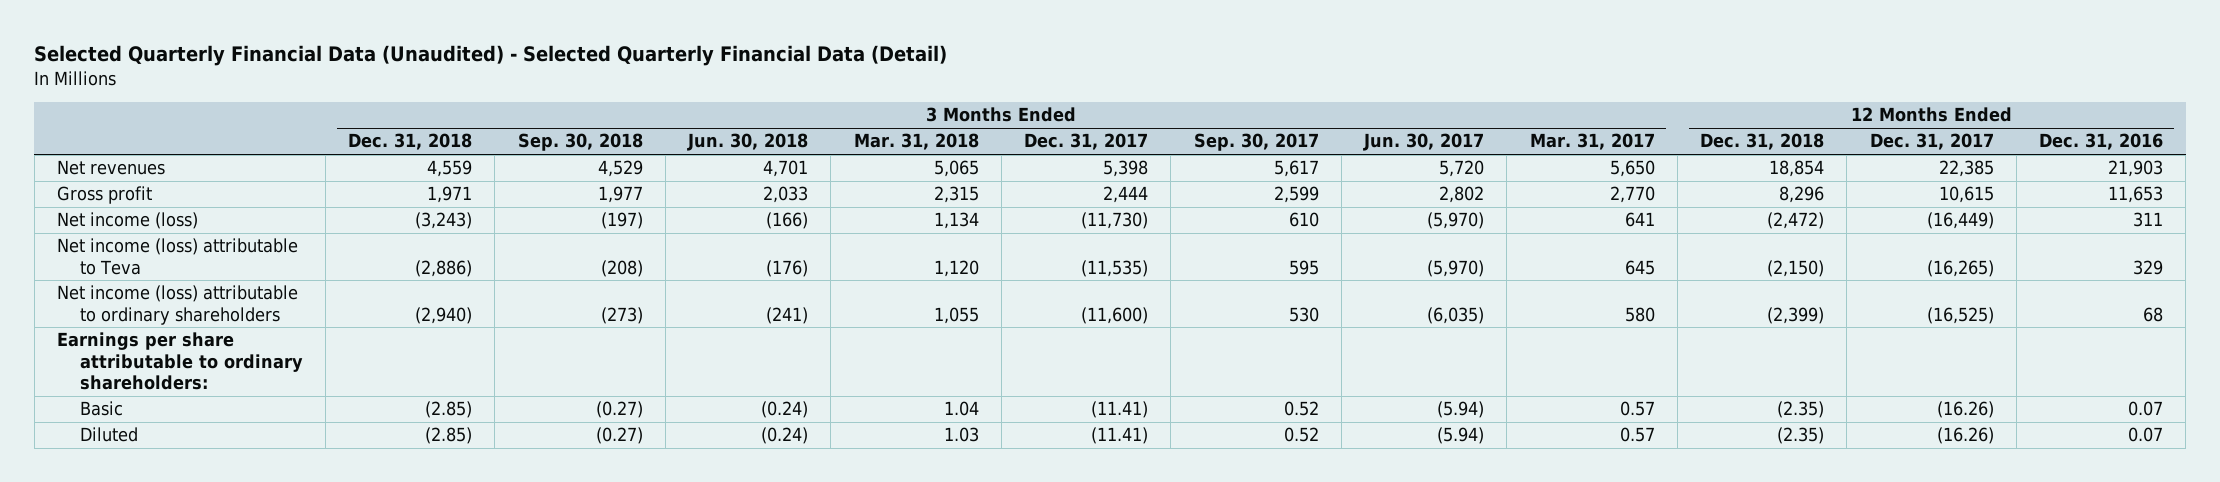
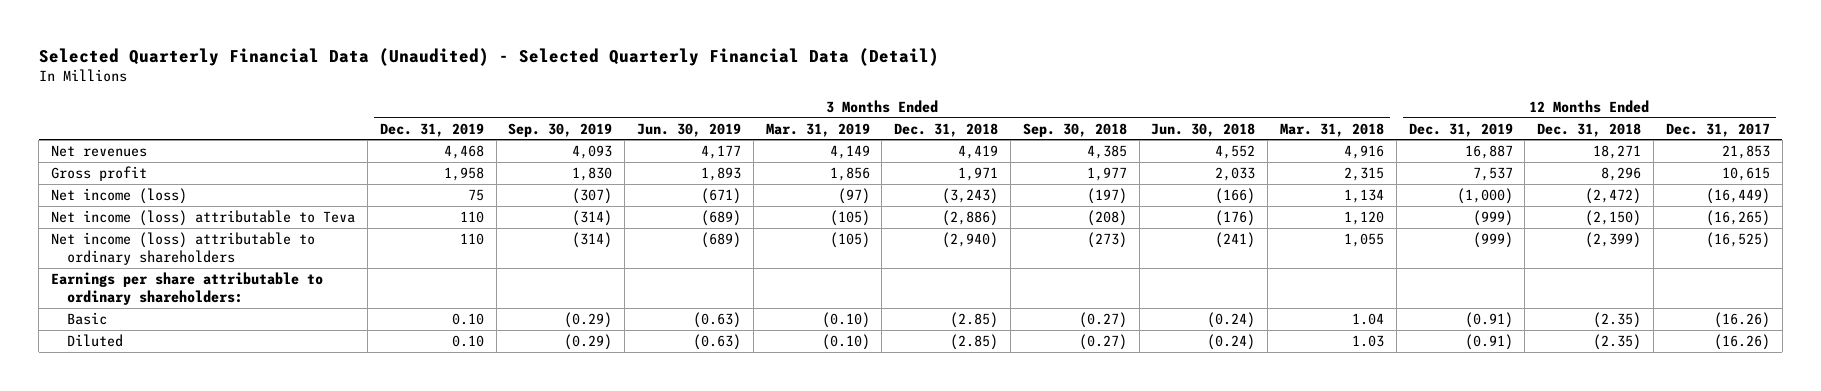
[1024,133,1149,151] Dec. 31, 2017 -> none
[1193,133,1319,152] Sep. 30, 2017 -> none
[1363,133,1485,152] Jun. 30, 2017 -> none
[1529,133,1655,151] Mar. 31, 2017 -> none
[2039,133,2164,151] Dec. 31, 2016 -> none
none -> [379,122,484,137] Dec. 31, 2019
none -> [508,122,613,137] Sep. 30, 2019
none -> [637,122,742,137] Jun. 30, 2019
none -> [765,122,870,137] Mar. 31, 2019
none -> [1408,122,1513,137] Dec. 31, 2019
[427,160,473,178] 4,559 -> [958,144,999,159] 4,419
[597,160,643,178] 4,529 -> [1086,144,1127,159] 4,385
[763,160,809,178] 4,701 -> [1215,144,1256,159] 4,552
[933,160,979,178] 5,065 -> [1344,144,1385,159] 4,916
[1769,160,1825,178] 18,854 -> [1593,144,1642,159] 18,271
[1938,160,1994,178] 22,385 -> [1721,144,1770,159] 21,853

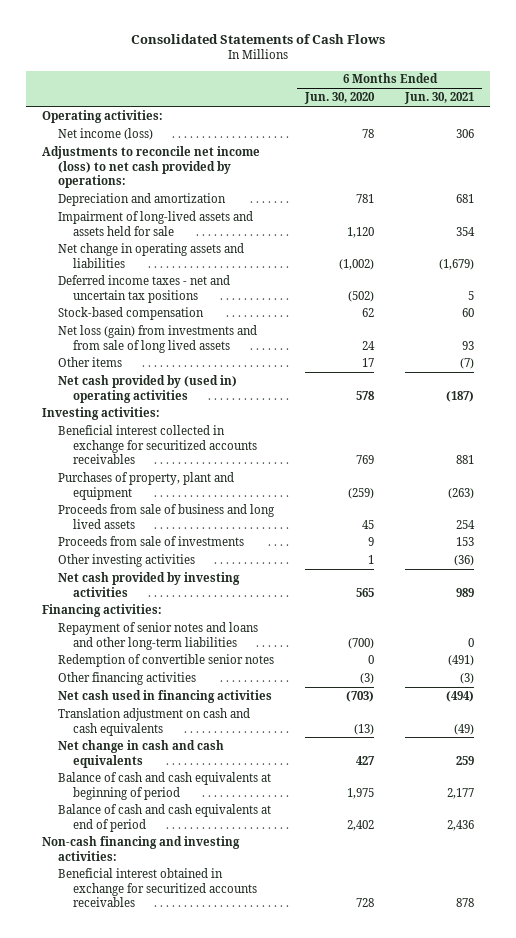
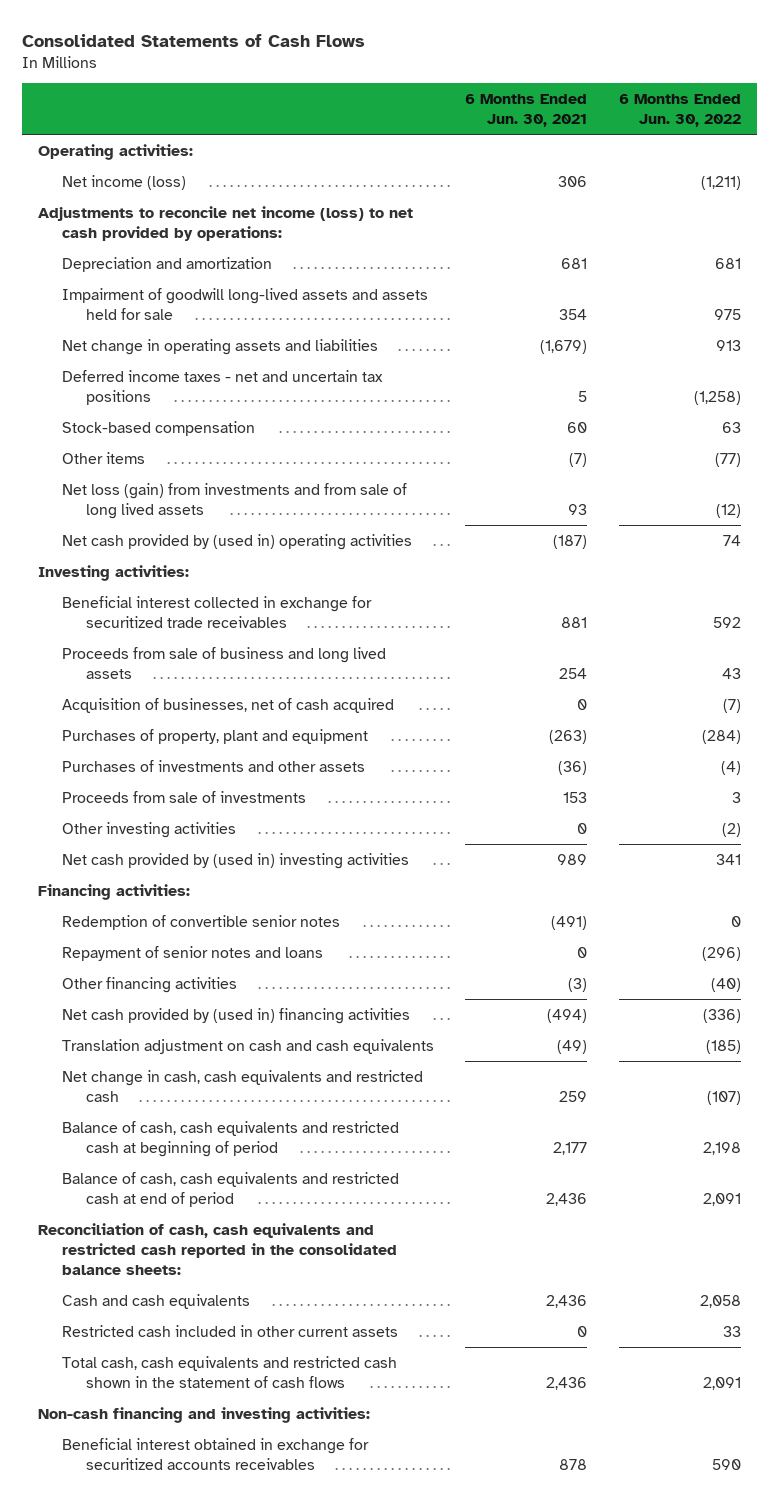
[304,92,376,105] Jun. 30, 2020 -> none
none -> [619,94,742,128] 6 Months Ended Jun. 30, 2022
[57,210,253,236] Impairment of long-lived assets and assets held for sale -> [61,287,428,320] Impairment of goodwill long-lived assets and assets held for sale
[57,324,257,353] Net loss (gain) from investments and from sale of long lived assets -> [61,482,407,519] Net loss (gain) from investments and from sale of long lived assets
[57,424,258,465] Beneficial interest collected in exchange for securitized accounts receivables -> [61,595,372,628] Beneficial interest collected in exchange for securitized trade receivables
none -> [61,697,394,713] Acquisition of businesses, net of cash acquired
[57,471,234,500] Purchases of property, plant and equipment -> [61,728,368,744] Purchases of property, plant and equipment
none -> [61,759,365,772] Purchases of investments and other assets
[454,554,475,566] (36) -> [577,822,588,834] 0
[57,571,240,597] Net cash provided by investing activities -> [61,852,409,869] Net cash provided by (used in) investing activities
[57,621,258,650] Repayment of senior notes and loans and other long-term liabilities -> none
none -> [61,945,323,961] Repayment of senior notes and loans
[57,689,272,703] Net cash used in financing activities -> [61,1007,410,1024] Net cash provided by (used in) financing activities
[57,739,224,768] Net change in cash and cash equivalents -> [61,1069,423,1102] Net change in cash, cash equivalents and restricted cash
[57,771,271,800] Balance of cash and cash equivalents at beginning of period -> [61,1120,399,1157] Balance of cash, cash equivalents and restricted cash at beginning of period
[57,803,271,832] Balance of cash and cash equivalents at end of period -> [61,1171,399,1207] Balance of cash, cash equivalents and restricted cash at end of period
none -> [37,1222,397,1275] Reconciliation of cash, cash equivalents and restricted cash reported in the consolidated balance sheets:
none -> [61,1293,250,1309] Cash and cash equivalents
none -> [61,1324,398,1337] Restricted cash included in other current assets
none -> [61,1355,397,1388] Total cash, cash equivalents and restricted cash shown in the statement of cash flows

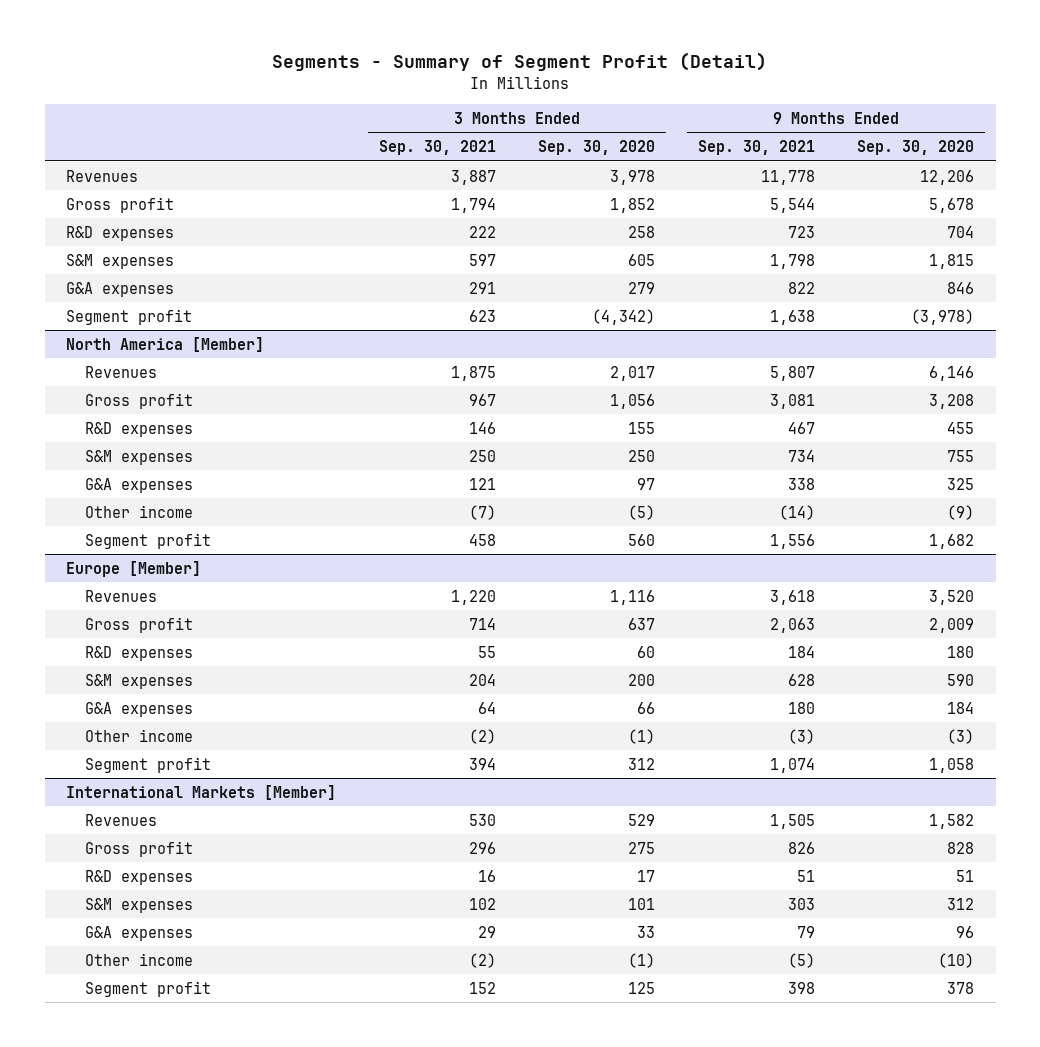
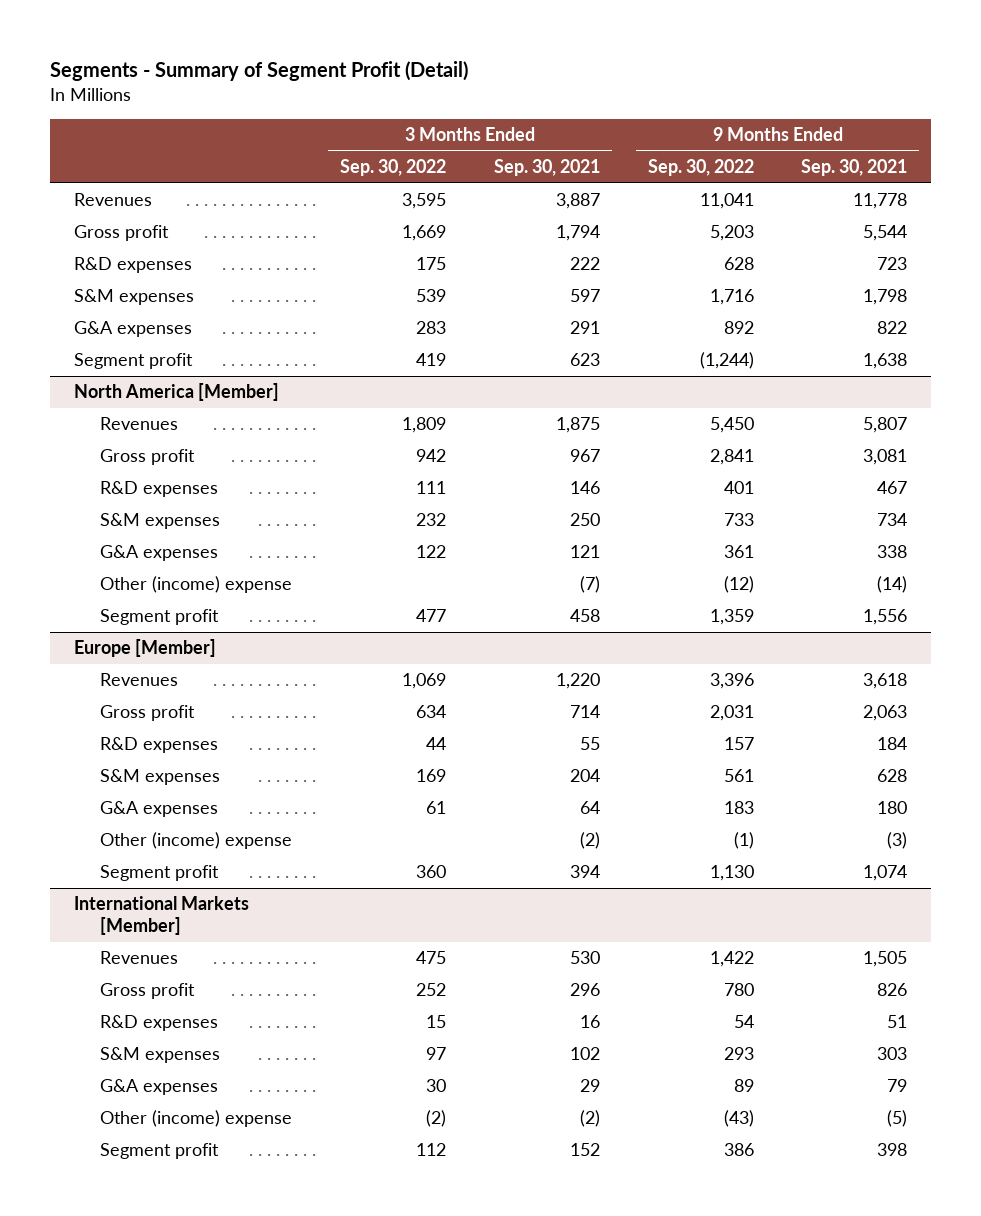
[538,140,656,156] Sep. 30, 2020 -> none
[857,140,975,156] Sep. 30, 2020 -> none
none -> [340,159,447,177] Sep. 30, 2022
none -> [647,159,754,177] Sep. 30, 2022
[85,504,194,518] Other income -> [100,576,293,594] Other (income) expense
[85,728,194,742] Other income -> [100,832,293,850] Other (income) expense
[85,952,194,966] Other income -> [100,1110,293,1128] Other (income) expense

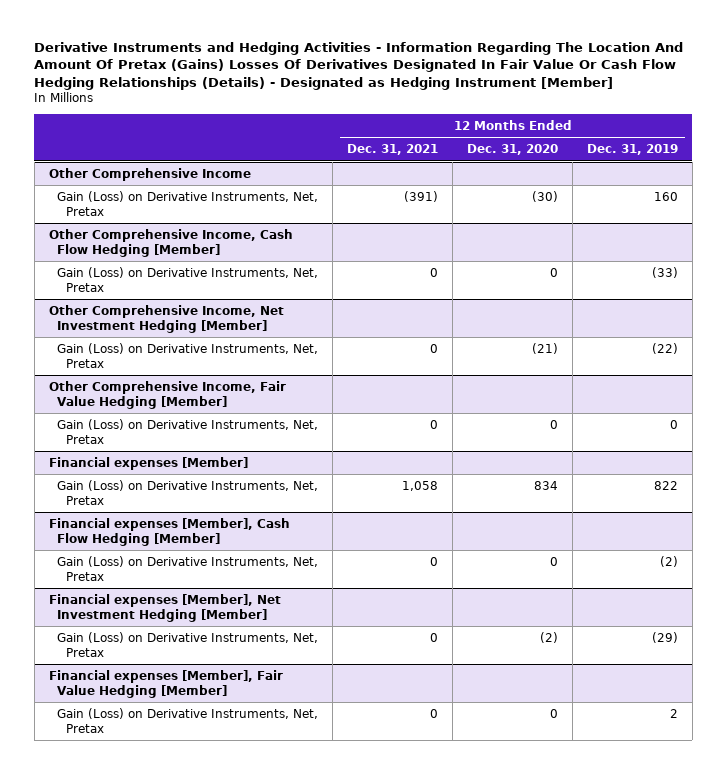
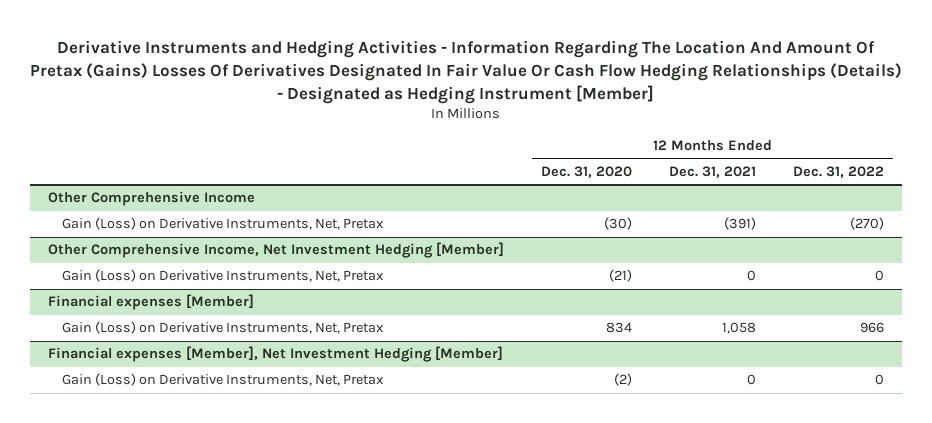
[586,144,678,156] Dec. 31, 2019 -> none
none -> [792,166,884,179] Dec. 31, 2022
[48,228,293,257] Other Comprehensive Income, Cash Flow Hedging [Member] -> none
[57,266,319,292] Gain (Loss) on Derivative Instruments, Net, Pretax -> none
[48,380,286,409] Other Comprehensive Income, Fair Value Hedging [Member] -> none
[57,418,319,444] Gain (Loss) on Derivative Instruments, Net, Pretax -> none
[48,517,290,546] Financial expenses [Member], Cash Flow Hedging [Member] -> none
[57,555,319,581] Gain (Loss) on Derivative Instruments, Net, Pretax -> none
[48,669,283,698] Financial expenses [Member], Fair Value Hedging [Member] -> none
[57,707,319,733] Gain (Loss) on Derivative Instruments, Net, Pretax -> none

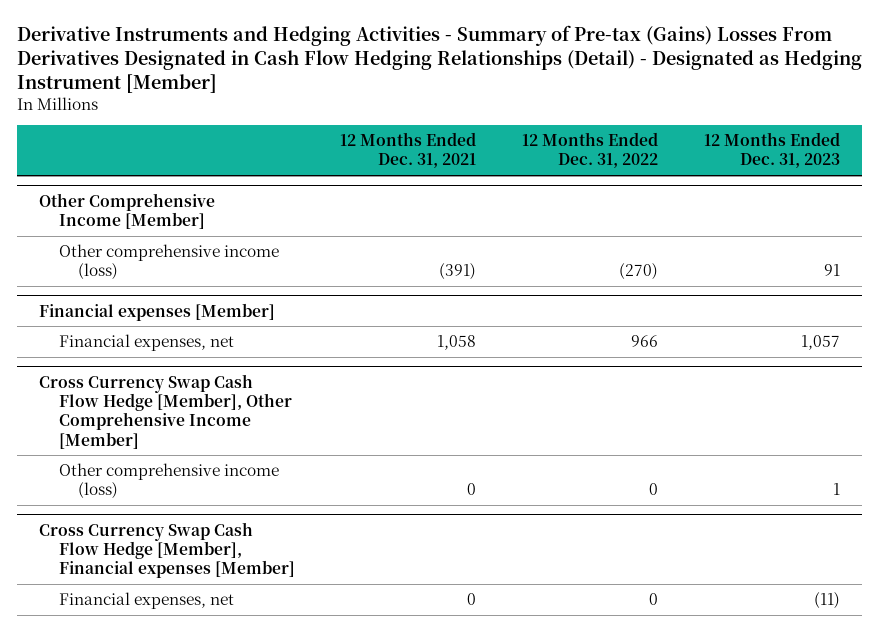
[30,39,903,104] Derivative Instruments and Hedging Activities - Information Regarding The Location And Amount Of Pretax (Gains) Losses Of Derivatives Designated In Fair Value Or Cash Flow Hedging Relationships (Details) - Designated as Hedging Instrument [Member] -> [16,24,862,93] Derivative Instruments and Hedging Activities - Summary of Pre-tax (Gains) Losses From Derivatives Designated in Cash Flow Hedging Relationships (Detail) - Designated as Hedging Instrument [Member]
[541,166,633,179] Dec. 31, 2020 -> none
none -> [703,132,840,169] 12 Months Ended Dec. 31, 2023
[48,242,505,259] Other Comprehensive Income, Net Investment Hedging [Member] -> none
[62,269,385,283] Gain (Loss) on Derivative Instruments, Net, Pretax -> none
[48,191,256,207] Other Comprehensive Income -> [39,192,216,229] Other Comprehensive Income [Member]
[62,217,385,231] Gain (Loss) on Derivative Instruments, Net, Pretax -> [58,244,279,281] Other comprehensive income (loss)
[48,346,504,363] Financial expenses [Member], Net Investment Hedging [Member] -> none
[62,373,385,387] Gain (Loss) on Derivative Instruments, Net, Pretax -> none
[62,321,385,335] Gain (Loss) on Derivative Instruments, Net, Pretax -> [58,334,234,352] Financial expenses, net
none -> [39,373,292,449] Cross Currency Swap Cash Flow Hedge [Member], Other Comprehensive Income [Member]
none -> [58,463,279,500] Other comprehensive income (loss)
none -> [39,521,295,579] Cross Currency Swap Cash Flow Hedge [Member], Financial expenses [Member]
none -> [58,592,234,610] Financial expenses, net

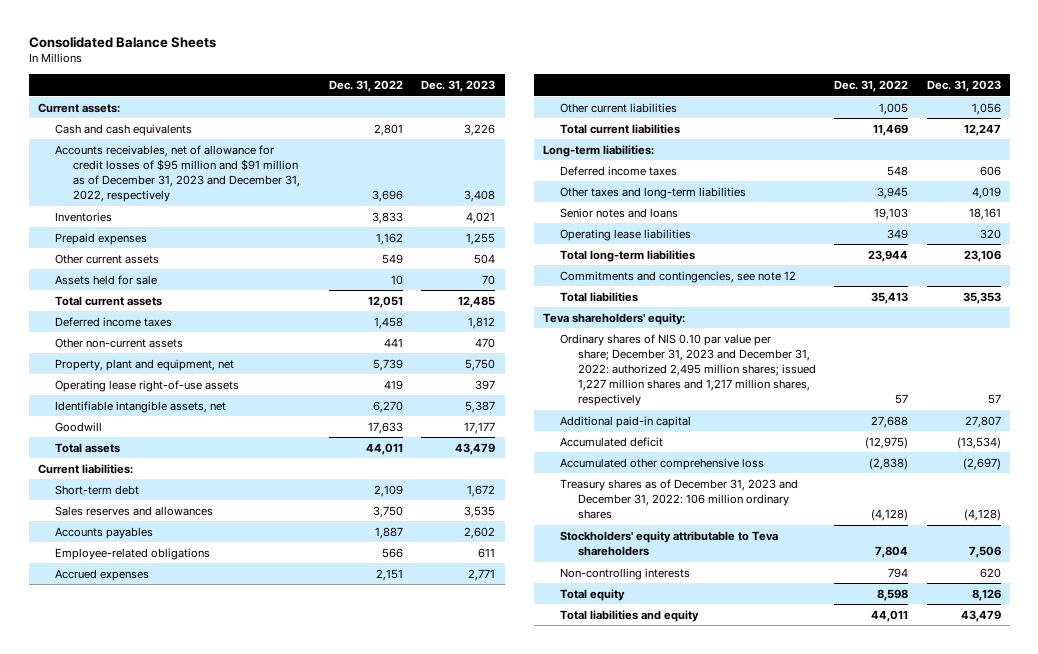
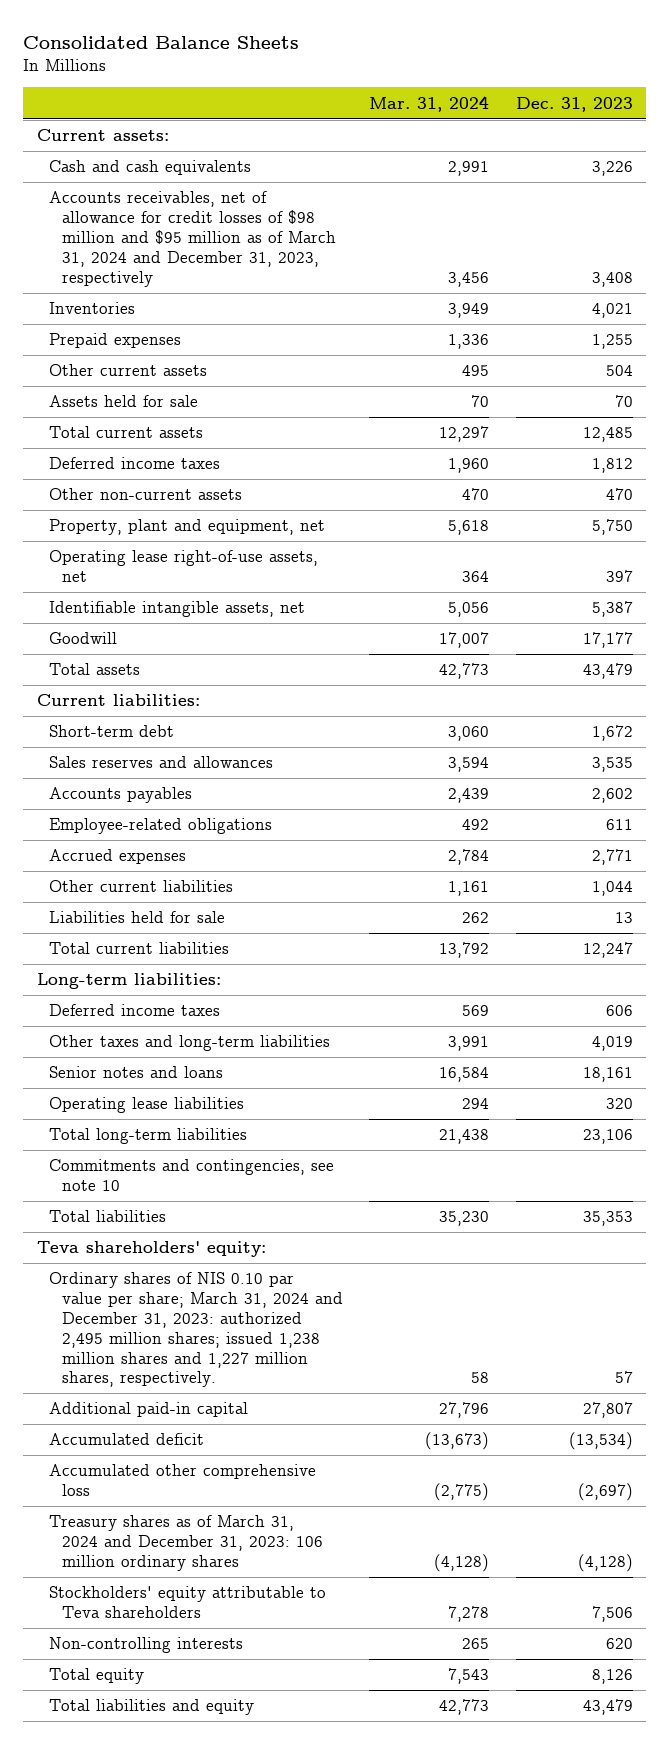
[329,80,404,93] Dec. 31, 2022 -> none
none -> [369,95,490,112] Mar. 31, 2024
[55,144,300,203] Accounts receivables, net of allowance for credit losses of $95 million and $91 million as of December 31, 2023 and December 31, 2022, respectively -> [49,191,336,287] Accounts receivables, net of allowance for credit losses of $98 million and $95 million as of March 31, 2024 and December 31, 2023, respectively
[55,379,240,392] Operating lease right-of-use assets -> [49,550,319,583] Operating lease right-of-use assets, net
[971,102,1001,115] 1,056 -> [591,881,633,897] 1,044
none -> [49,911,226,924] Liabilities held for sale
[560,270,797,283] Commitments and contingencies, see note 12 -> [49,1159,335,1192] Commitments and contingencies, see note 10
[560,333,817,407] Ordinary shares of NIS 0.10 par value per share; December 31, 2023 and December 31, 2022: authorized 2,495 million shares; issued 1,227 million shares and 1,217 million shares, respectively -> [49,1272,343,1388] Ordinary shares of NIS 0.10 par value per share; March 31, 2024 and December 31, 2023: authorized 2,495 million shares; issued 1,238 million shares and 1,227 million shares, respectively.
[560,478,799,520] Treasury shares as of December 31, 2023 and December 31, 2022: 106 million ordinary shares -> [49,1515,323,1571] Treasury shares as of March 31, 2024 and December 31, 2023: 106 million ordinary shares

